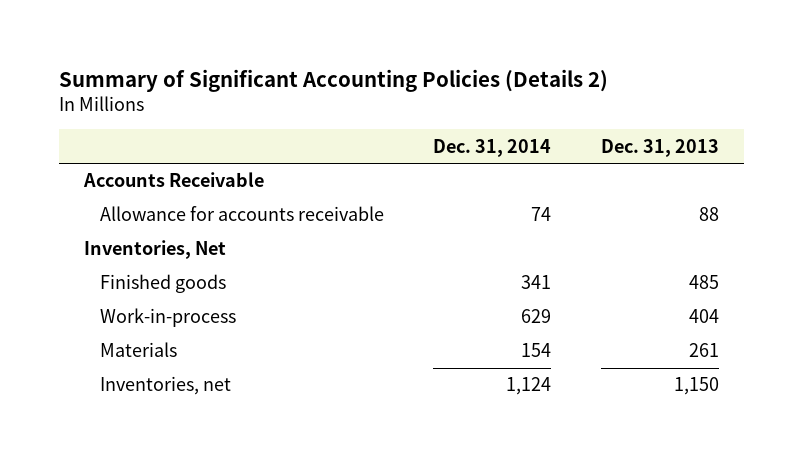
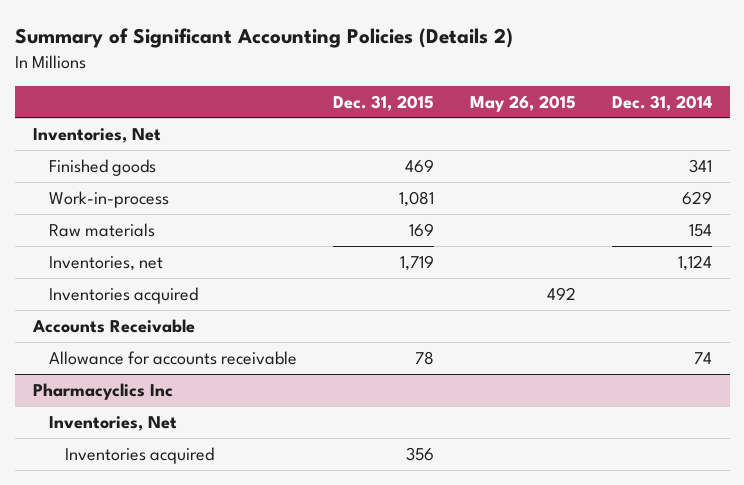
[601,138,720,157] Dec. 31, 2013 -> none
none -> [332,94,434,111] Dec. 31, 2015
none -> [469,94,576,112] May 26, 2015
[99,342,177,358] Materials -> [48,222,155,237] Raw materials
none -> [48,286,198,304] Inventories acquired
[83,172,265,188] Accounts Receivable -> [31,318,195,333] Accounts Receivable
[99,206,384,222] Allowance for accounts receivable -> [48,350,297,365] Allowance for accounts receivable
none -> [32,382,173,400] Pharmacyclics Inc
none -> [48,415,177,431] Inventories, Net
none -> [64,446,214,464] Inventories acquired

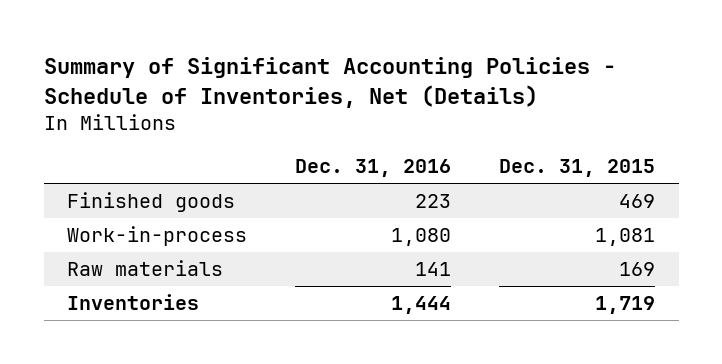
[14,27,513,48] Summary of Significant Accounting Policies (Details 2) -> [43,56,616,108] Summary of Significant Accounting Policies - Schedule of Inventories, Net (Details)
[469,94,576,112] May 26, 2015 -> none
[611,94,712,111] Dec. 31, 2014 -> none
none -> [295,159,452,178] Dec. 31, 2016
[32,127,161,143] Inventories, Net -> none
[48,286,198,304] Inventories acquired -> none
[31,318,195,333] Accounts Receivable -> none
[48,350,297,365] Allowance for accounts receivable -> none
[32,382,173,400] Pharmacyclics Inc -> none
[48,415,177,431] Inventories, Net -> none
[64,446,214,464] Inventories acquired -> none
[48,255,163,271] Inventories, net -> [67,294,200,311] Inventories

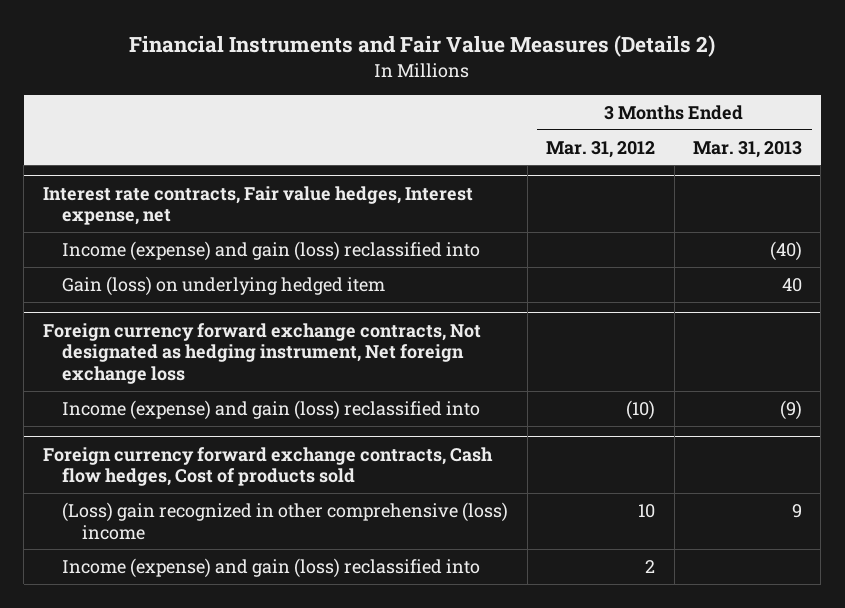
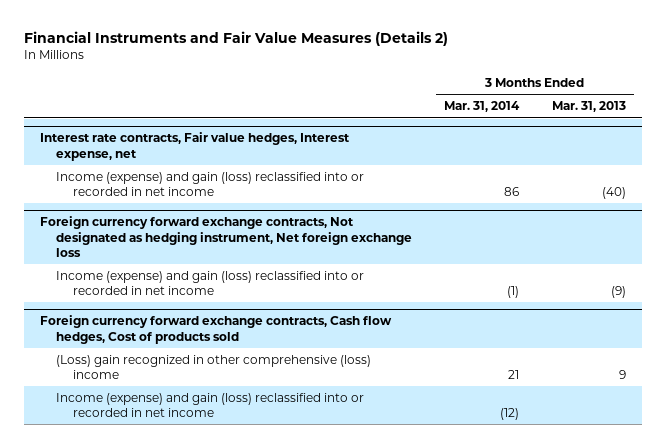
[546,140,656,158] Mar. 31, 2012 -> none
none -> [444,101,521,113] Mar. 31, 2014
[62,275,386,296] Gain (loss) on underlying hedged item -> none
[62,240,481,261] Income (expense) and gain (loss) reclassified into -> [56,171,365,197] Income (expense) and gain (loss) reclassified into or recorded in net income
[62,399,481,420] Income (expense) and gain (loss) reclassified into -> [56,270,365,296] Income (expense) and gain (loss) reclassified into or recorded in net income
[62,557,481,578] Income (expense) and gain (loss) reclassified into -> [56,392,365,418] Income (expense) and gain (loss) reclassified into or recorded in net income

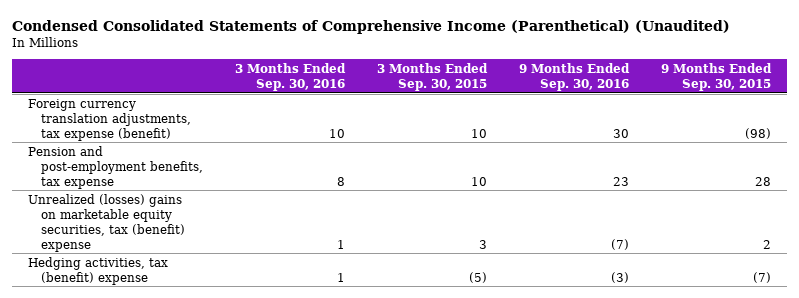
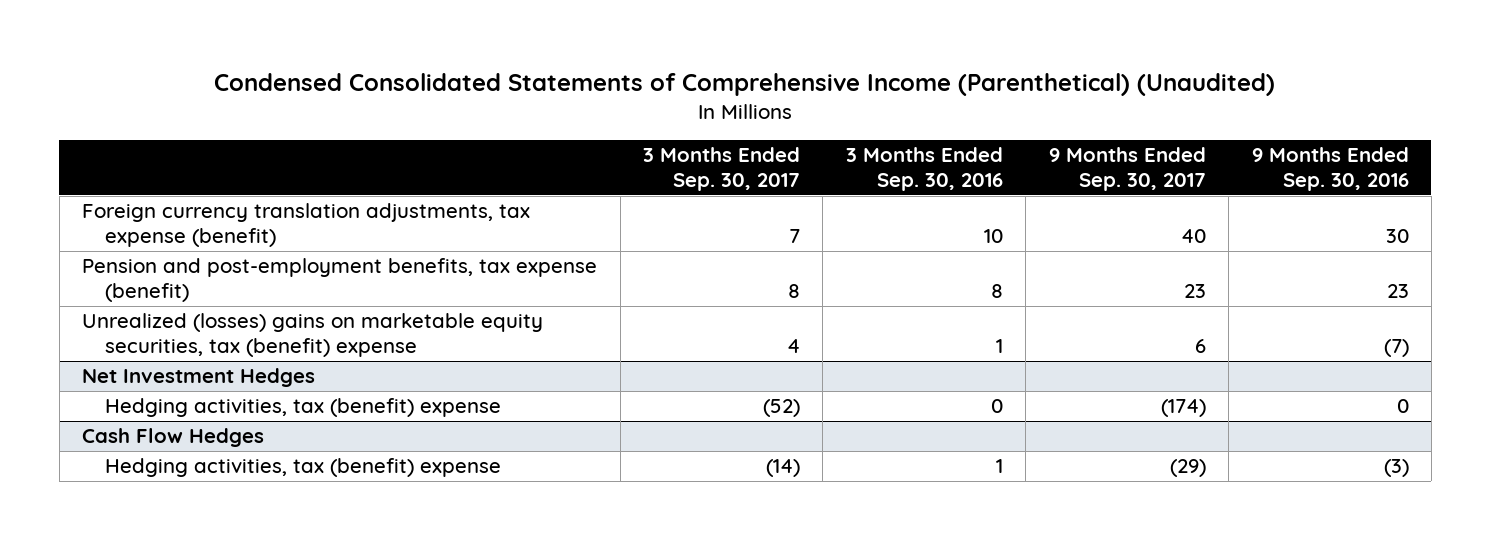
[376,63,488,92] 3 Months Ended Sep. 30, 2015 -> none
[660,63,772,92] 9 Months Ended Sep. 30, 2015 -> none
none -> [642,147,800,192] 3 Months Ended Sep. 30, 2017
none -> [1048,147,1206,192] 9 Months Ended Sep. 30, 2017
[27,145,203,189] Pension and post-employment benefits, tax expense -> [82,258,598,303] Pension and post-employment benefits, tax expense (benefit)
none -> [82,368,316,388] Net Investment Hedges
none -> [104,398,501,418] Hedging activities, tax (benefit) expense
none -> [82,428,265,448] Cash Flow Hedges

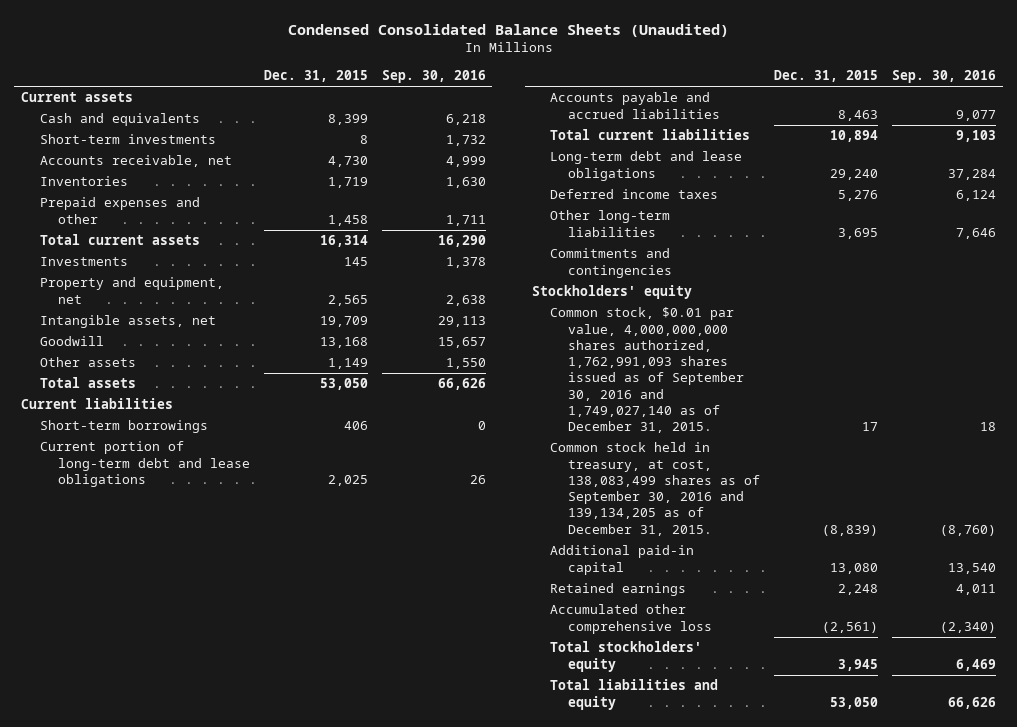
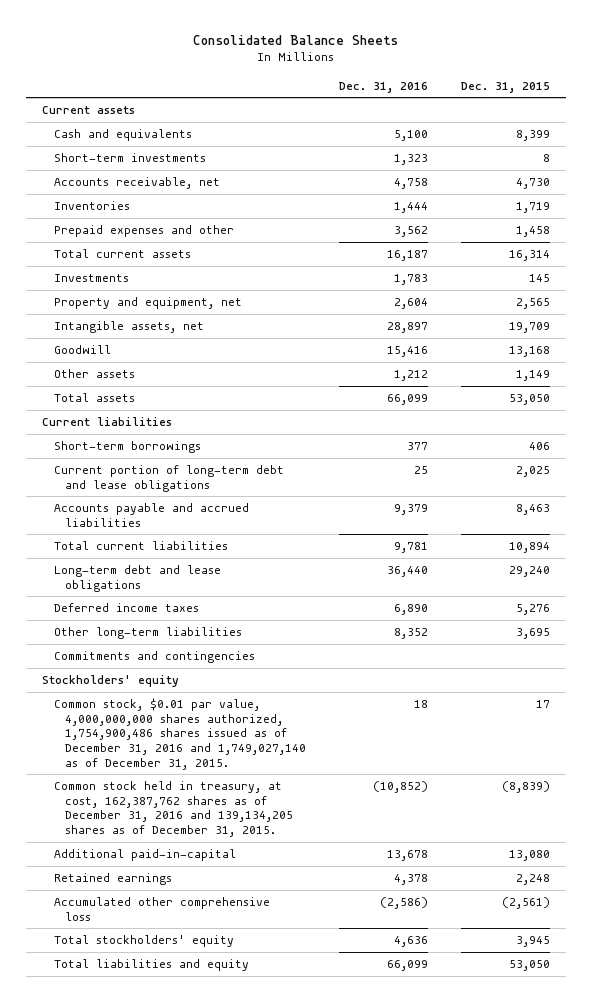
[287,23,729,37] Condensed Consolidated Balance Sheets (Unaudited) -> [193,34,399,45] Consolidated Balance Sheets
[381,70,486,84] Sep. 30, 2016 -> none
none -> [339,81,429,93] Dec. 31, 2016
[549,307,745,434] Common stock, $0.01 par value, 4,000,000,000 shares authorized, 1,762,991,093 shares issued as of September 30, 2016 and 1,749,027,140 as of December 31, 2015. -> [53,697,307,770] Common stock, $0.01 par value, 4,000,000,000 shares authorized, 1,754,900,486 shares issued as of December 31, 2016 and 1,749,027,140 as of December 31, 2015.
[549,442,761,536] Common stock held in treasury, at cost, 138,083,499 shares as of September 30, 2016 and 139,134,205 as of December 31, 2015. -> [53,780,294,838] Common stock held in treasury, at cost, 162,387,762 shares as of December 31, 2016 and 139,134,205 shares as of December 31, 2015.
[549,545,694,575] Additional paid-in capital -> [53,848,236,861] Additional paid-in-capital

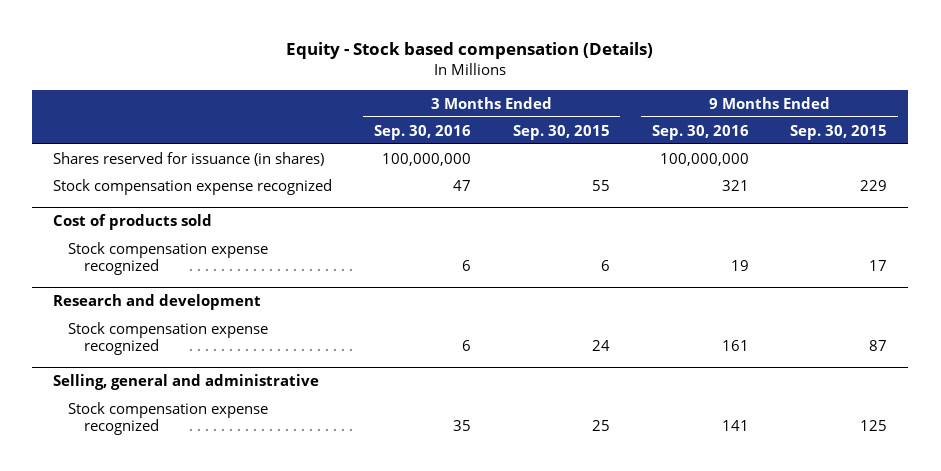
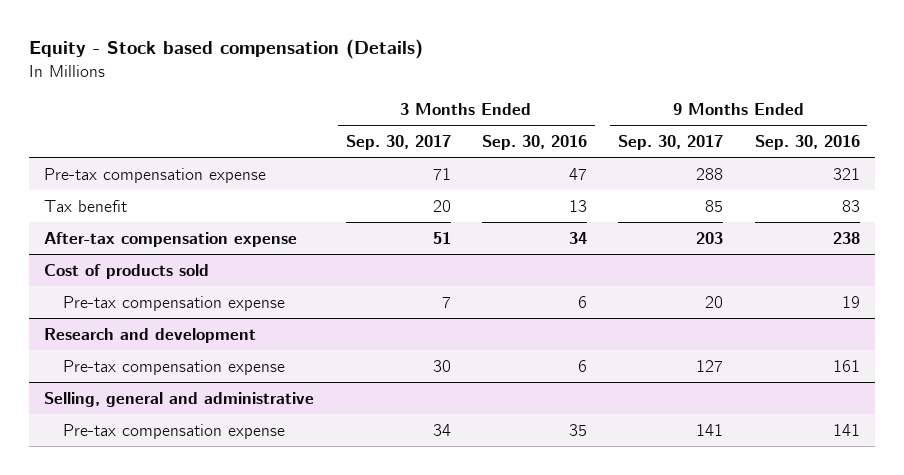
[512,124,610,140] Sep. 30, 2015 -> none
[790,124,888,140] Sep. 30, 2015 -> none
none -> [345,134,451,150] Sep. 30, 2017
none -> [618,134,724,150] Sep. 30, 2017
[53,151,325,166] Shares reserved for issuance (in shares) -> none
[53,178,333,195] Stock compensation expense recognized -> [44,167,267,183] Pre-tax compensation expense
none -> [44,199,128,212] Tax benefit
none -> [44,231,298,247] After-tax compensation expense
[68,241,269,276] Stock compensation expense recognized -> [62,295,285,311] Pre-tax compensation expense
[68,321,269,356] Stock compensation expense recognized -> [62,359,285,375] Pre-tax compensation expense
[68,401,269,436] Stock compensation expense recognized -> [62,423,285,439] Pre-tax compensation expense

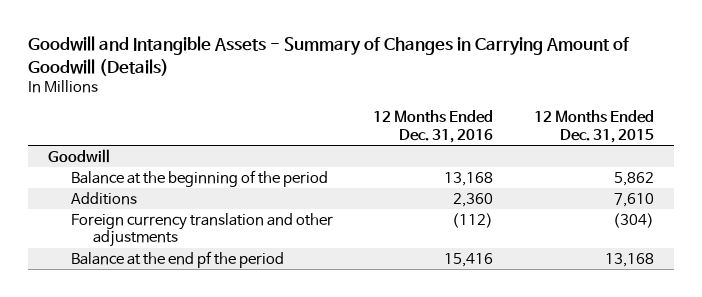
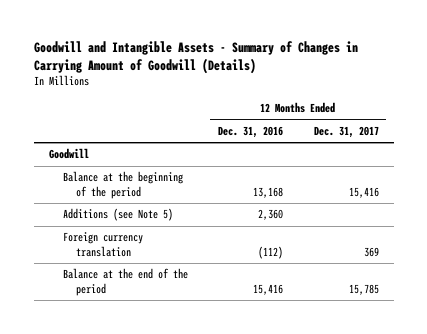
[533,110,654,143] 12 Months Ended Dec. 31, 2015 -> none
none -> [313,125,379,138] Dec. 31, 2017
[70,191,137,205] Additions -> [62,208,173,222] Additions (see Note 5)
[70,212,333,248] Foreign currency translation and other adjustments -> [62,232,143,257] Foreign currency translation
[70,250,284,268] Balance at the end pf the period -> [62,268,188,296] Balance at the end of the period

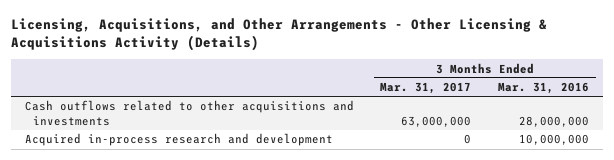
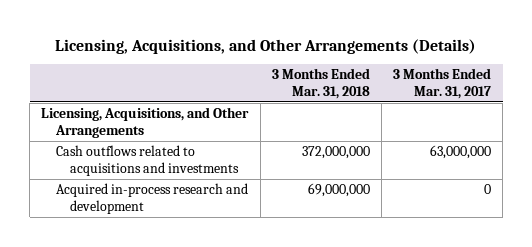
[11,18,548,52] Licensing, Acquisitions, and Other Arrangements - Other Licensing & Acquisitions Activity (Details) -> [55,38,477,54] Licensing, Acquisitions, and Other Arrangements (Details)
[498,82,590,95] Mar. 31, 2016 -> none
none -> [271,68,370,99] 3 Months Ended Mar. 31, 2018
none -> [41,107,250,138] Licensing, Acquisitions, and Other Arrangements
[24,100,354,126] Cash outflows related to other acquisitions and investments -> [55,145,240,176] Cash outflows related to acquisitions and investments

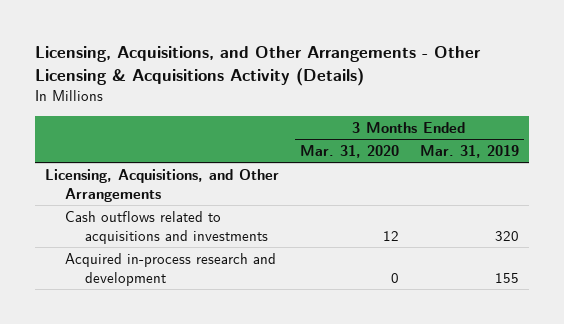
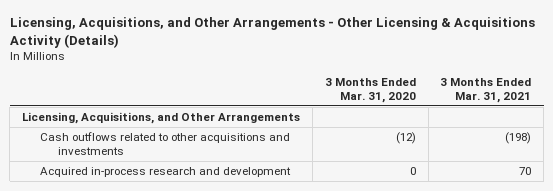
[419,144,519,158] Mar. 31, 2019 -> none
none -> [440,77,532,103] 3 Months Ended Mar. 31, 2021
[64,210,268,245] Cash outflows related to acquisitions and investments -> [39,132,290,155] Cash outflows related to other acquisitions and investments
[382,231,399,242] 12 -> [395,132,416,145] (12)

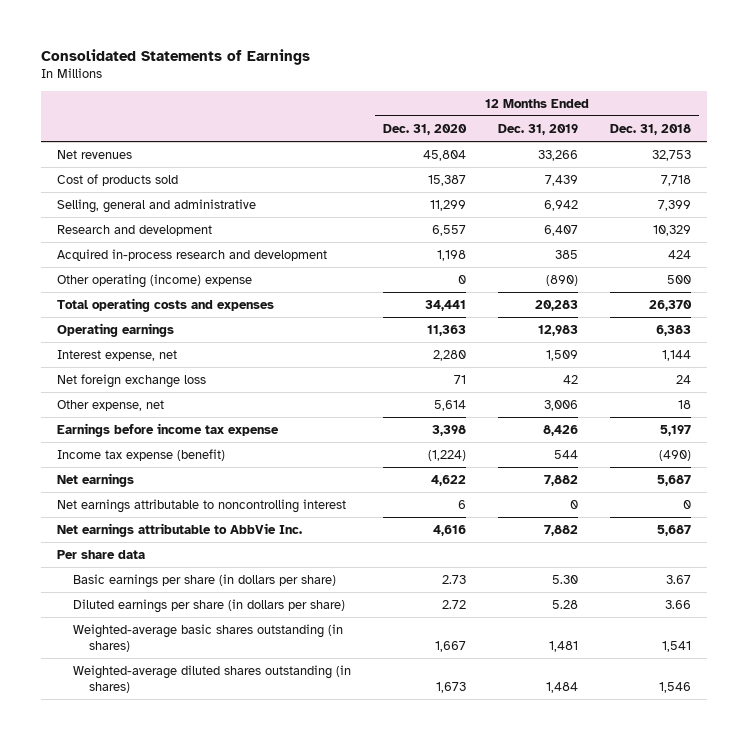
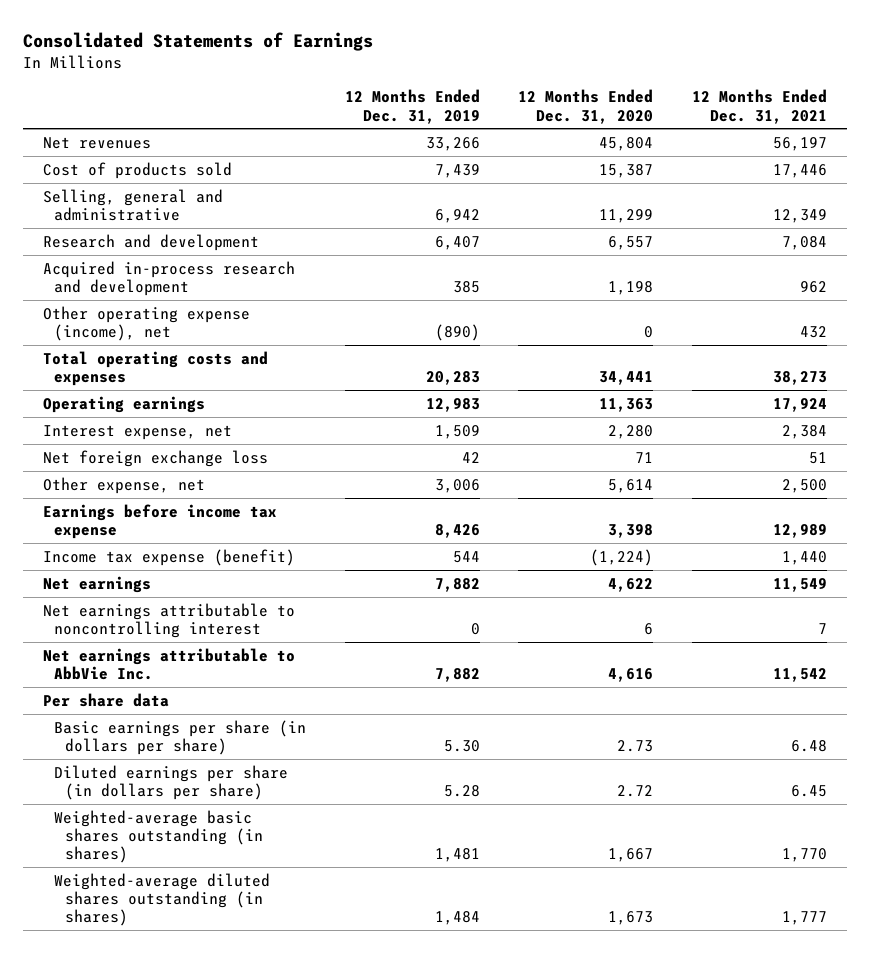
[609,123,691,135] Dec. 31, 2018 -> none
none -> [692,89,828,124] 12 Months Ended Dec. 31, 2021
[56,273,252,288] Other operating (income) expense -> [42,305,250,341] Other operating expense (income), net

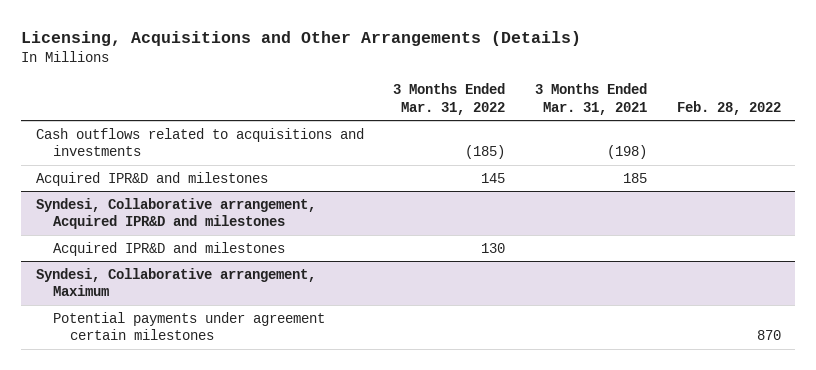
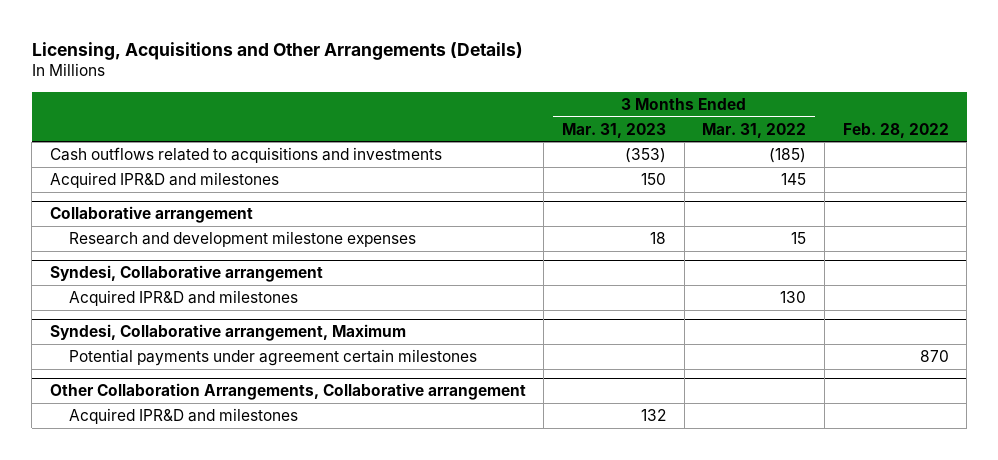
[534,83,647,115] 3 Months Ended Mar. 31, 2021 -> none
none -> [562,122,667,138] Mar. 31, 2023
[35,197,316,230] Syndesi, Collaborative arrangement, Acquired IPR&D and milestones -> none
none -> [49,206,253,224] Collaborative arrangement
none -> [68,231,416,248] Research and development milestone expenses
none -> [49,265,323,283] Syndesi, Collaborative arrangement
none -> [49,383,526,401] Other Collaboration Arrangements, Collaborative arrangement
none -> [68,408,298,425] Acquired IPR&D and milestones

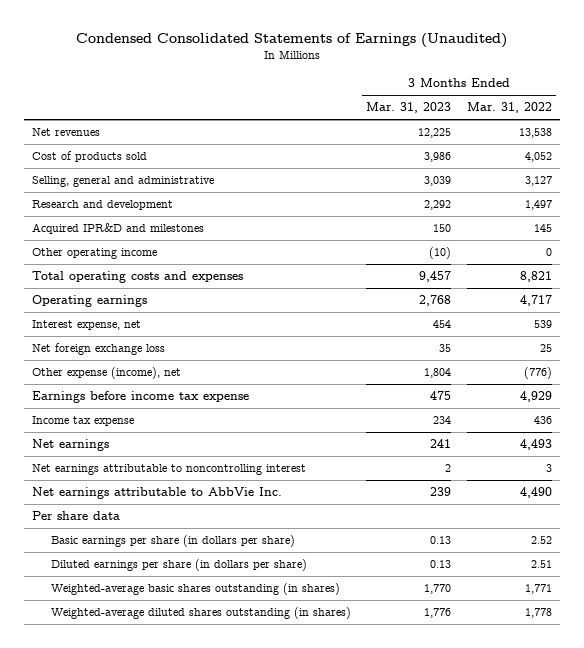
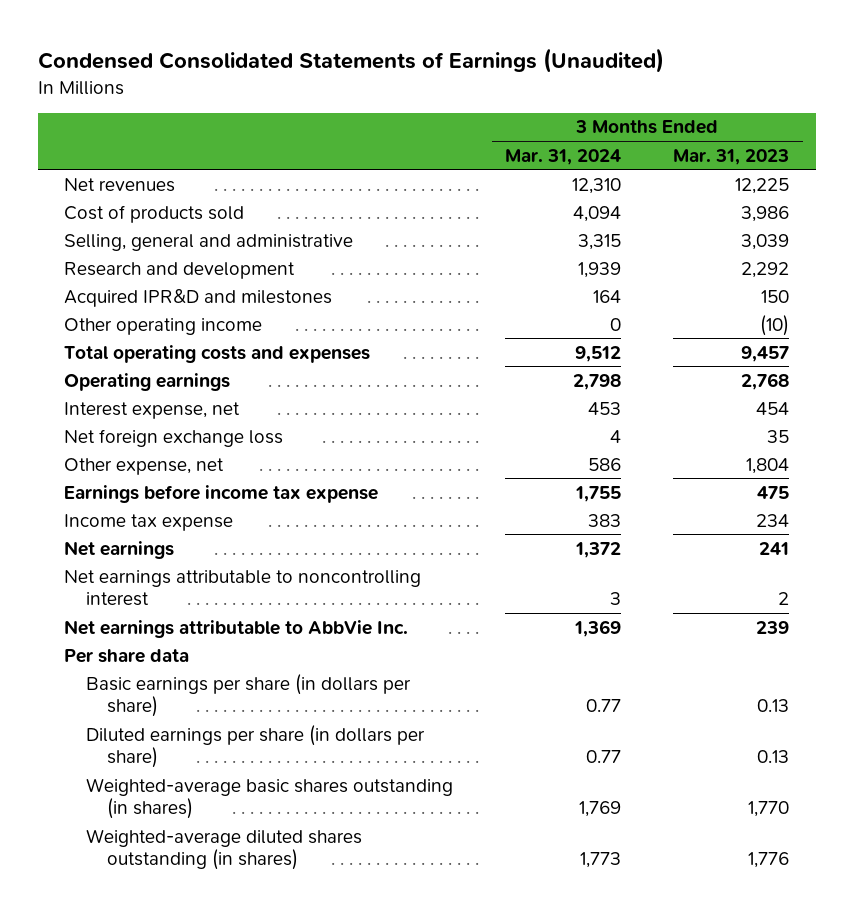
[466,102,552,114] Mar. 31, 2022 -> none
none -> [504,148,621,165] Mar. 31, 2024
[31,367,181,380] Other expense (income), net -> [64,457,225,475] Other expense, net

